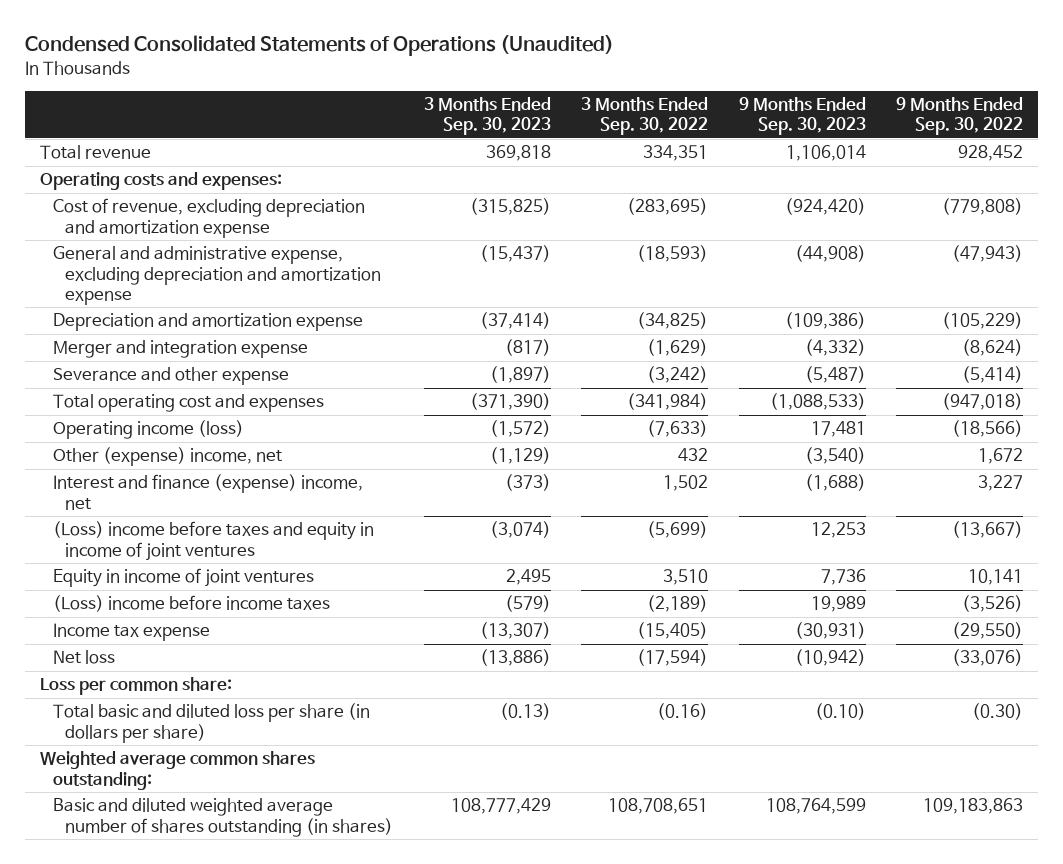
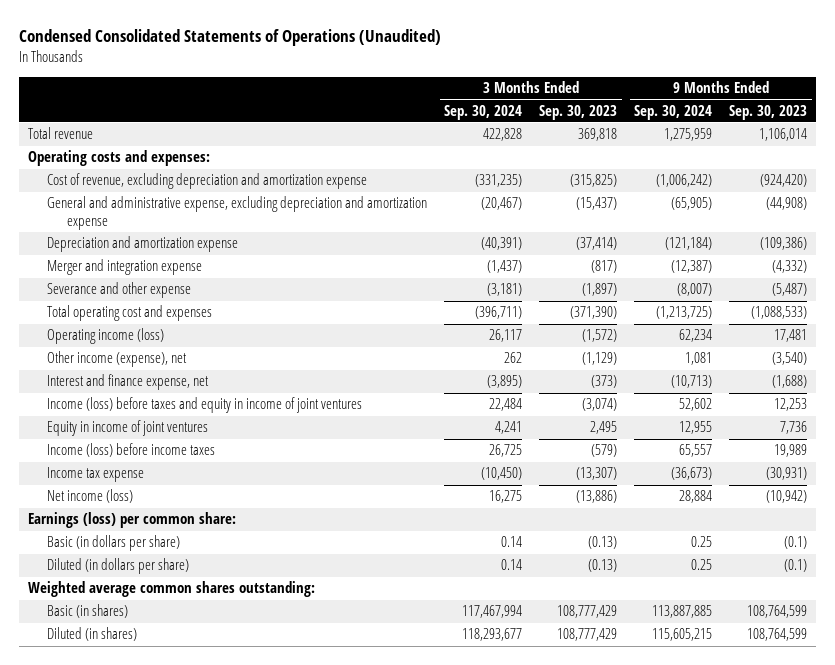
[581,97,709,136] 3 Months Ended Sep. 30, 2022 -> none
[895,97,1023,136] 9 Months Ended Sep. 30, 2022 -> none
none -> [444,104,523,120] Sep. 30, 2024
none -> [634,104,713,120] Sep. 30, 2024
[52,447,282,467] Other (expense) income, net -> [47,351,188,368] Other income (expense), net
[52,474,363,510] Interest and finance (expense) income, net -> [47,374,210,391] Interest and finance expense, net
[52,521,374,561] (Loss) income before taxes and equity in income of joint ventures -> [47,397,363,414] Income (loss) before taxes and equity in income of joint ventures
[52,595,330,613] (Loss) income before income taxes -> [47,443,216,458] Income (loss) before income taxes
[52,650,115,665] Net loss -> [47,489,134,504] Net income (loss)
[40,677,233,696] Loss per common share: -> [27,512,236,529] Earnings (loss) per common share:
[52,703,370,743] Total basic and diluted loss per share (in dollars per share) -> [47,535,181,552] Basic (in dollars per share)
[814,703,866,721] (0.10) -> [784,536,808,550] (0.1)
none -> [47,558,190,575] Diluted (in dollars per share)
[52,798,394,837] Basic and diluted weighted average number of shares outstanding (in shares) -> [47,604,129,619] Basic (in shares)
none -> [47,627,138,642] Diluted (in shares)

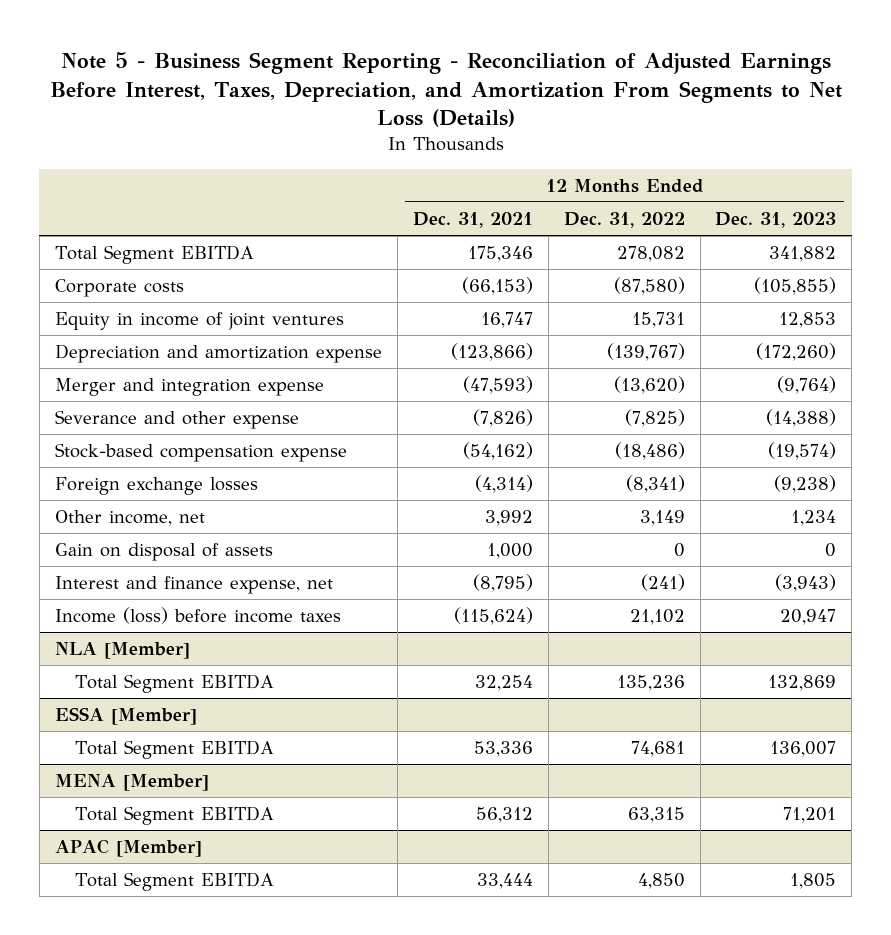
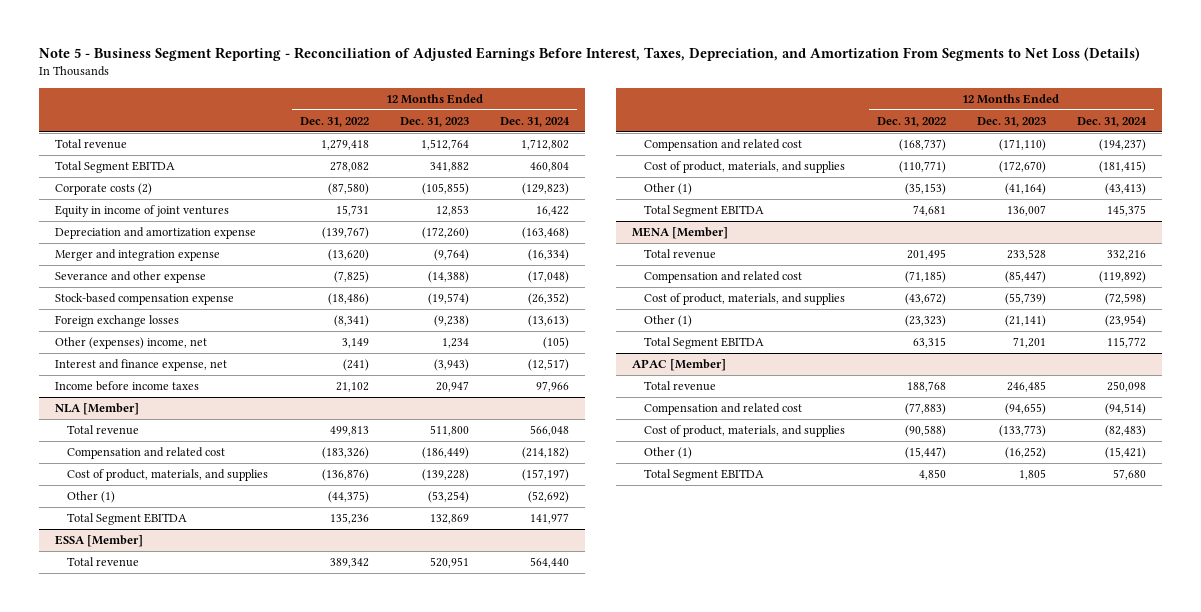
[412,211,533,228] Dec. 31, 2021 -> none
none -> [500,116,571,127] Dec. 31, 2024
none -> [54,139,127,150] Total revenue
[54,278,184,297] Corporate costs -> [54,183,152,196] Corporate costs (2)
[54,542,273,561] Gain on disposal of assets -> none
[54,509,205,526] Other income, net -> [54,337,207,350] Other (expenses) income, net
[54,606,341,624] Income (loss) before income taxes -> [54,381,199,392] Income before income taxes
none -> [67,425,140,436] Total revenue
none -> [67,447,226,460] Compensation and related cost
none -> [67,469,269,482] Cost of product, materials, and supplies
none -> [67,491,116,504] Other (1)
none -> [67,557,140,568] Total revenue
none -> [644,139,803,152] Compensation and related cost
none -> [644,161,846,174] Cost of product, materials, and supplies
none -> [644,183,693,196] Other (1)
none -> [644,249,717,260] Total revenue
none -> [644,271,803,284] Compensation and related cost
none -> [644,293,846,306] Cost of product, materials, and supplies
none -> [644,315,693,328] Other (1)
none -> [644,381,717,392] Total revenue
none -> [644,403,803,416] Compensation and related cost
none -> [644,425,846,438] Cost of product, materials, and supplies
none -> [644,447,693,460] Other (1)

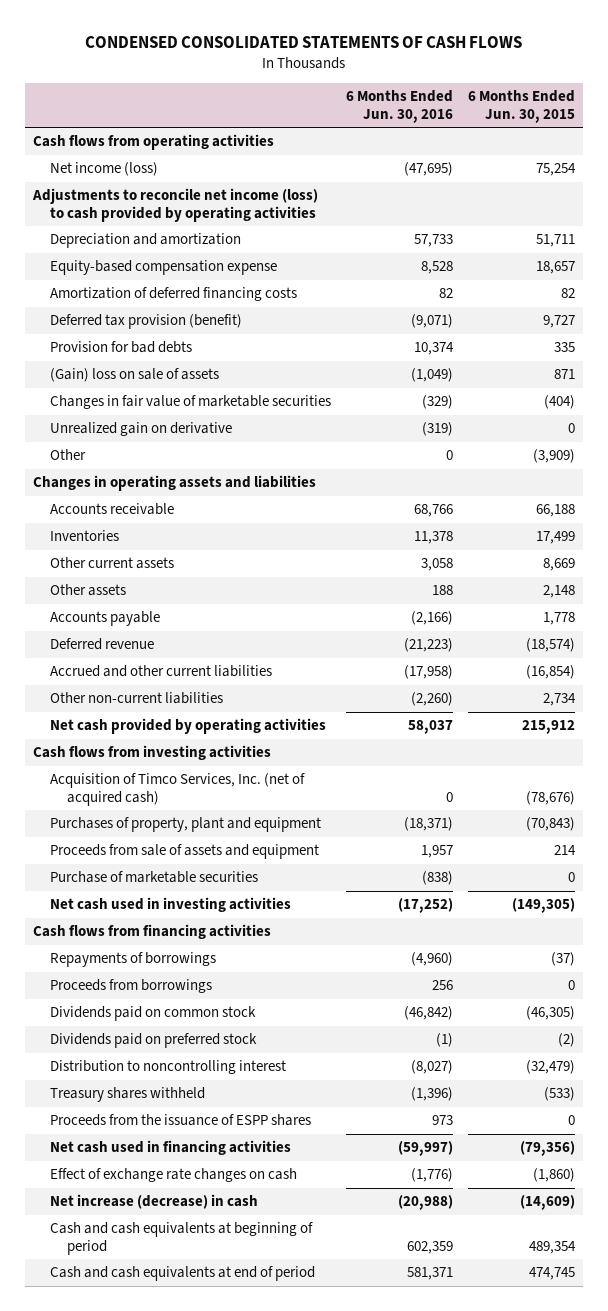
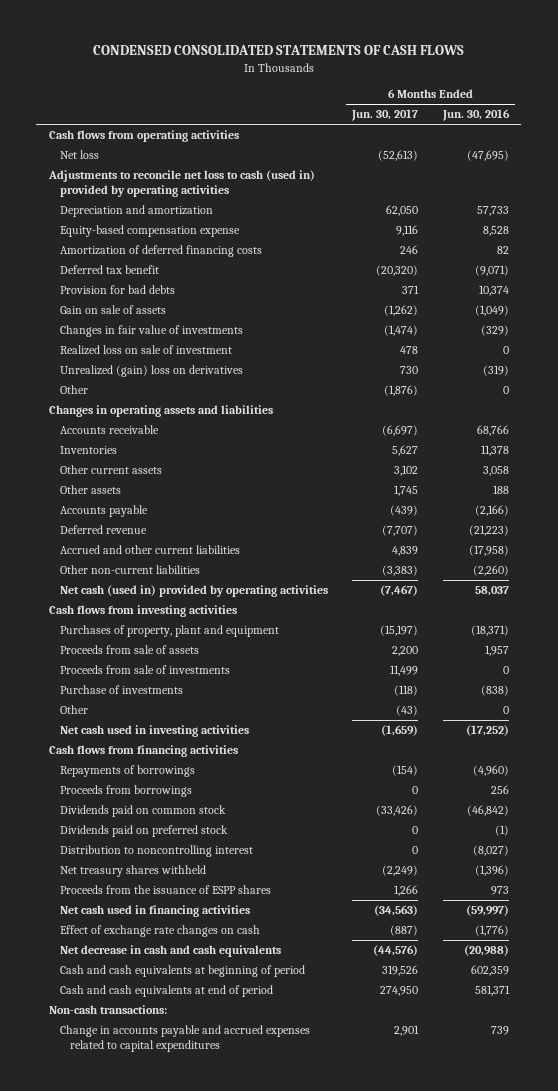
[468,90,576,123] 6 Months Ended Jun. 30, 2015 -> none
none -> [351,109,419,122] Jun. 30, 2017
[49,162,158,177] Net income (loss) -> [59,150,99,160] Net loss
[31,188,318,222] Adjustments to reconcile net income (loss) to cash provided by operating activities -> [47,170,315,197] Adjustments to reconcile net loss to cash (used in) provided by operating activities
[49,314,242,330] Deferred tax provision (benefit) -> [59,265,159,275] Deferred tax benefit
[49,368,219,383] (Gain) loss on sale of assets -> [59,305,166,315] Gain on sale of assets
[49,395,331,410] Changes in fair value of marketable securities -> [59,325,243,338] Changes in fair value of investments
none -> [59,345,232,356] Realized loss on sale of investment
[49,422,232,437] Unrealized gain on derivative -> [59,365,243,378] Unrealized (gain) loss on derivatives
[49,718,326,735] Net cash provided by operating activities -> [59,585,328,598] Net cash (used in) provided by operating activities
[49,773,305,806] Acquisition of Timco Services, Inc. (net of acquired cash) -> none
[49,844,319,860] Proceeds from sale of assets and equipment -> [59,645,199,655] Proceeds from sale of assets
none -> [59,665,230,675] Proceeds from sale of investments
[49,871,258,884] Purchase of marketable securities -> [59,685,183,695] Purchase of investments
none -> [59,705,88,715] Other
[49,1087,205,1103] Treasury shares withheld -> [59,865,206,878] Net treasury shares withheld
[49,1194,258,1210] Net increase (decrease) in cash -> [59,945,281,958] Net decrease in cash and cash equivalents
none -> [48,1005,167,1015] Non-cash transactions:
none -> [59,1025,310,1052] Change in accounts payable and accrued expenses related to capital expenditures

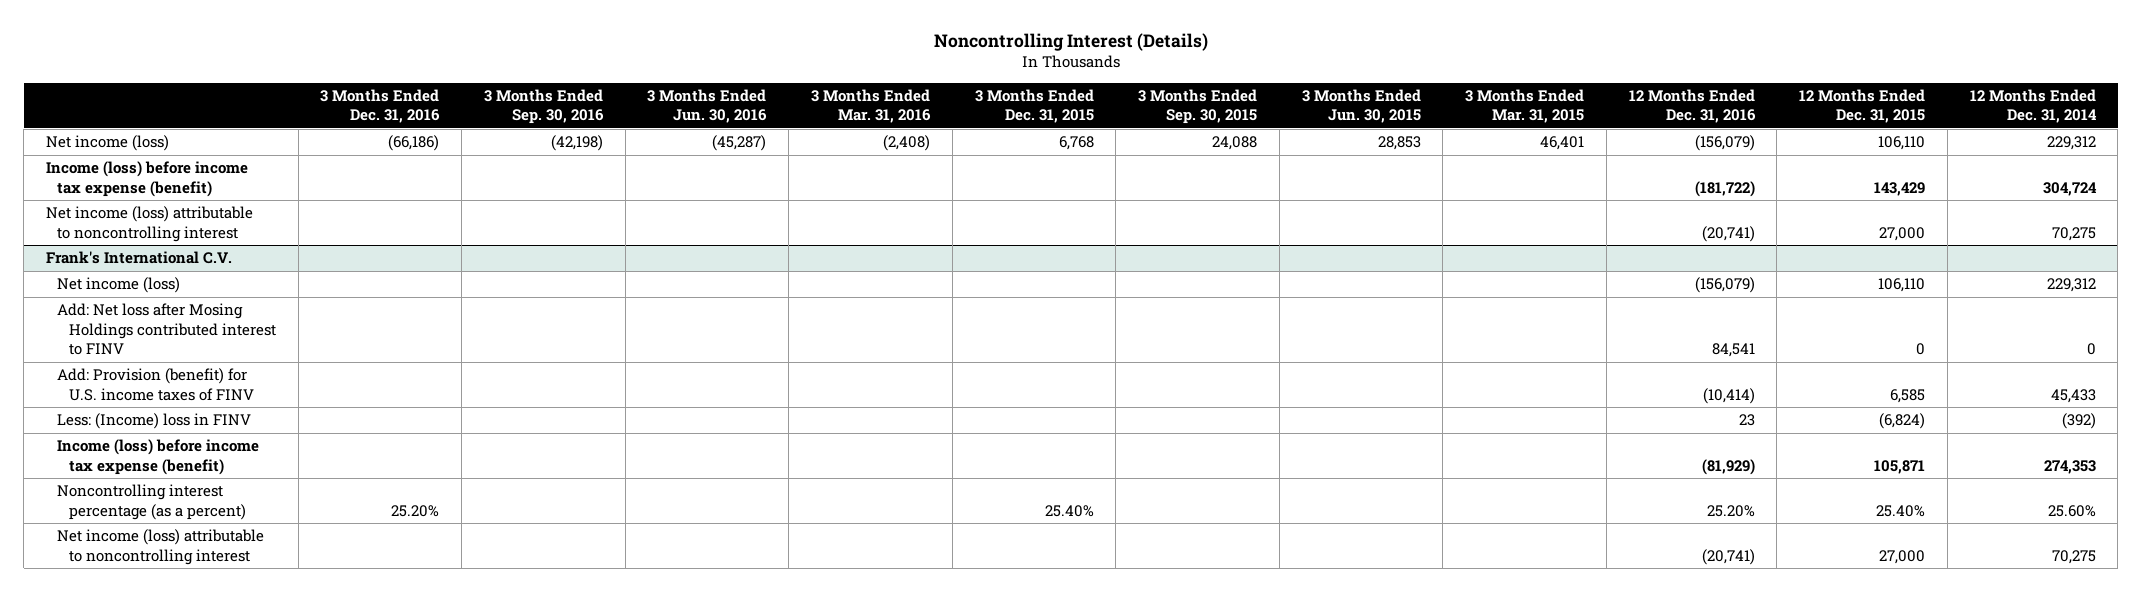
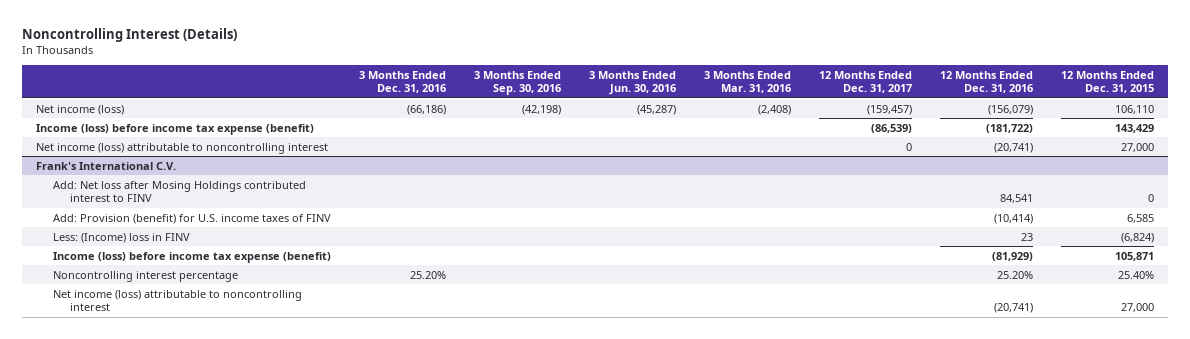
[974,88,1094,124] 3 Months Ended Dec. 31, 2015 -> none
[1138,88,1258,125] 3 Months Ended Sep. 30, 2015 -> none
[1301,88,1421,124] 3 Months Ended Jun. 30, 2015 -> none
[1465,88,1585,124] 3 Months Ended Mar. 31, 2015 -> none
[1969,88,2097,124] 12 Months Ended Dec. 31, 2014 -> none
none -> [819,70,913,94] 12 Months Ended Dec. 31, 2017
[57,277,181,294] Net income (loss) -> none
[57,484,246,520] Noncontrolling interest percentage (as a percent) -> [52,270,238,282] Noncontrolling interest percentage

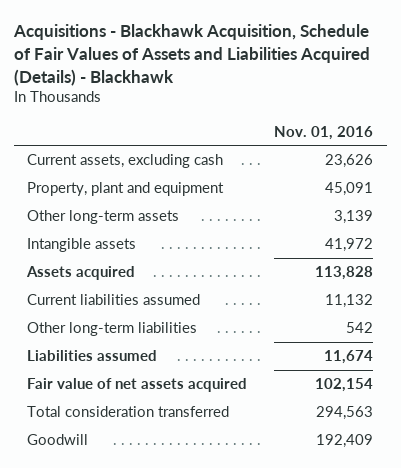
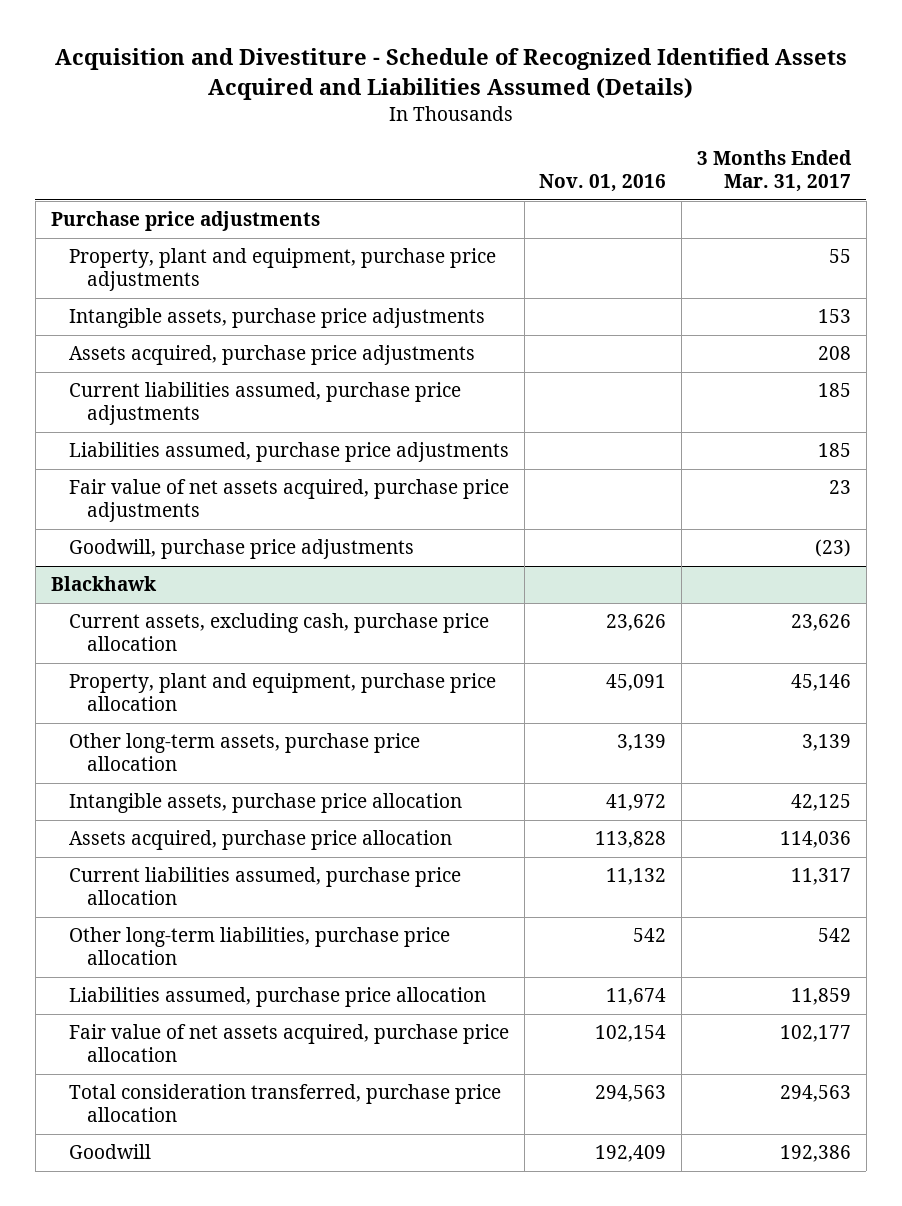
[13,23,371,86] Acquisitions - Blackhawk Acquisition, Schedule of Fair Values of Assets and Liabilities Acquired (Details) - Blackhawk -> [54,48,847,100] Acquisition and Divestiture - Schedule of Recognized Identified Assets Acquired and Liabilities Assumed (Details)
none -> [697,150,853,193] 3 Months Ended Mar. 31, 2017
none -> [50,211,320,232] Purchase price adjustments
none -> [68,248,496,292] Property, plant and equipment, purchase price adjustments
none -> [68,308,485,329] Intangible assets, purchase price adjustments
none -> [68,345,475,366] Assets acquired, purchase price adjustments
none -> [68,382,461,426] Current liabilities assumed, purchase price adjustments
none -> [68,442,509,463] Liabilities assumed, purchase price adjustments
none -> [68,479,509,523] Fair value of net assets acquired, purchase price adjustments
none -> [68,539,414,560] Goodwill, purchase price adjustments
none -> [50,576,157,592] Blackhawk
[27,154,224,169] Current assets, excluding cash -> [68,613,489,652] Current assets, excluding cash, purchase price allocation
[27,182,225,197] Property, plant and equipment -> [68,673,496,712] Property, plant and equipment, purchase price allocation
[27,210,180,225] Other long-term assets -> [68,733,420,772] Other long-term assets, purchase price allocation
[27,238,137,253] Intangible assets -> [68,793,462,814] Intangible assets, purchase price allocation
[26,266,136,281] Assets acquired -> [68,830,452,851] Assets acquired, purchase price allocation
[27,294,201,306] Current liabilities assumed -> [68,867,461,906] Current liabilities assumed, purchase price allocation
[27,322,198,337] Other long-term liabilities -> [68,927,450,966] Other long-term liabilities, purchase price allocation
[27,350,158,362] Liabilities assumed -> [68,987,486,1008] Liabilities assumed, purchase price allocation
[27,378,248,393] Fair value of net assets acquired -> [68,1024,509,1063] Fair value of net assets acquired, purchase price allocation
[27,406,230,418] Total consideration transferred -> [68,1084,501,1123] Total consideration transferred, purchase price allocation

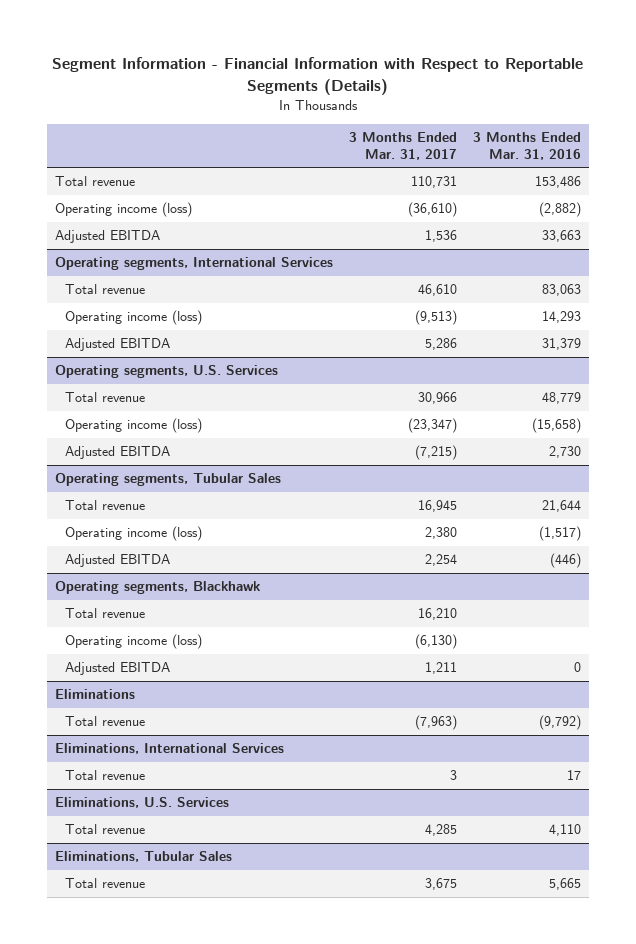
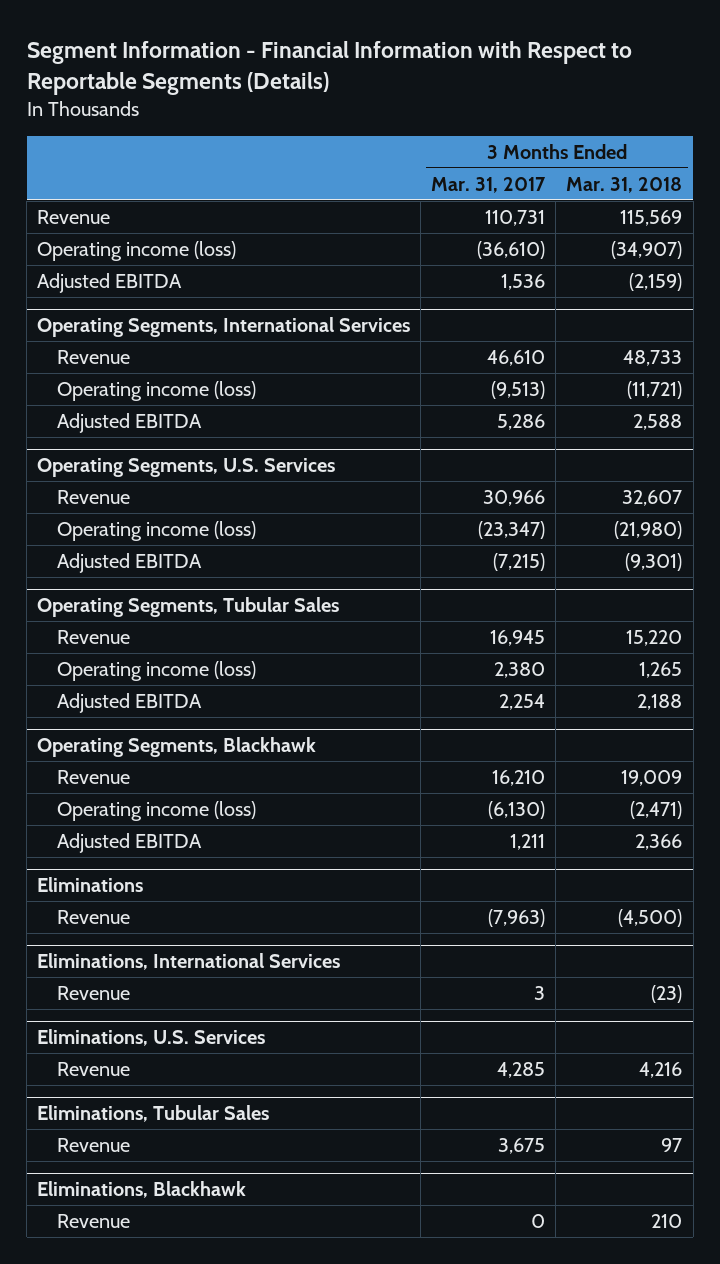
[472,131,581,160] 3 Months Ended Mar. 31, 2016 -> none
none -> [566,176,683,193] Mar. 31, 2018
[54,176,135,187] Total revenue -> [37,209,111,224] Revenue
[54,257,333,271] Operating segments, International Services -> [37,316,411,337] Operating Segments, International Services
[64,284,145,295] Total revenue -> [56,349,130,364] Revenue
[54,365,278,379] Operating segments, U.S. Services -> [37,457,336,477] Operating Segments, U.S. Services
[64,392,145,403] Total revenue -> [56,489,130,504] Revenue
[54,473,281,487] Operating segments, Tubular Sales -> [37,596,340,617] Operating Segments, Tubular Sales
[64,500,145,511] Total revenue -> [56,629,130,644] Revenue
[54,581,260,595] Operating segments, Blackhawk -> [37,736,317,757] Operating Segments, Blackhawk
[64,608,145,619] Total revenue -> [56,769,130,784] Revenue
[64,716,145,727] Total revenue -> [56,909,130,924] Revenue
[64,770,145,781] Total revenue -> [56,985,130,1000] Revenue
[64,824,145,835] Total revenue -> [56,1061,130,1076] Revenue
[64,878,145,889] Total revenue -> [56,1137,130,1152] Revenue
none -> [37,1180,247,1198] Eliminations, Blackhawk
none -> [56,1213,130,1228] Revenue

